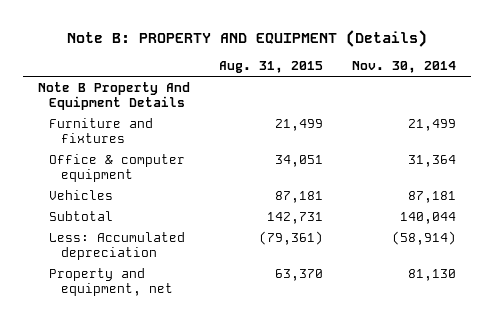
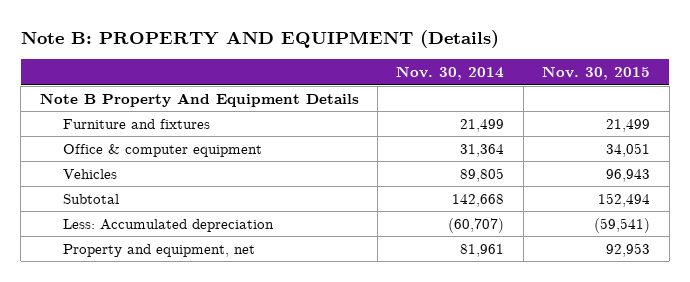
[218,60,323,73] Aug. 31, 2015 -> none
none -> [542,66,651,81] Nov. 30, 2015
[408,190,457,203] 87,181 -> [460,167,505,182] 89,805
[400,211,457,224] 140,044 -> [452,193,505,207] 142,668
[392,230,457,245] (58,914) -> [448,217,505,233] (60,707)
[408,268,457,281] 81,130 -> [460,243,505,257] 81,961

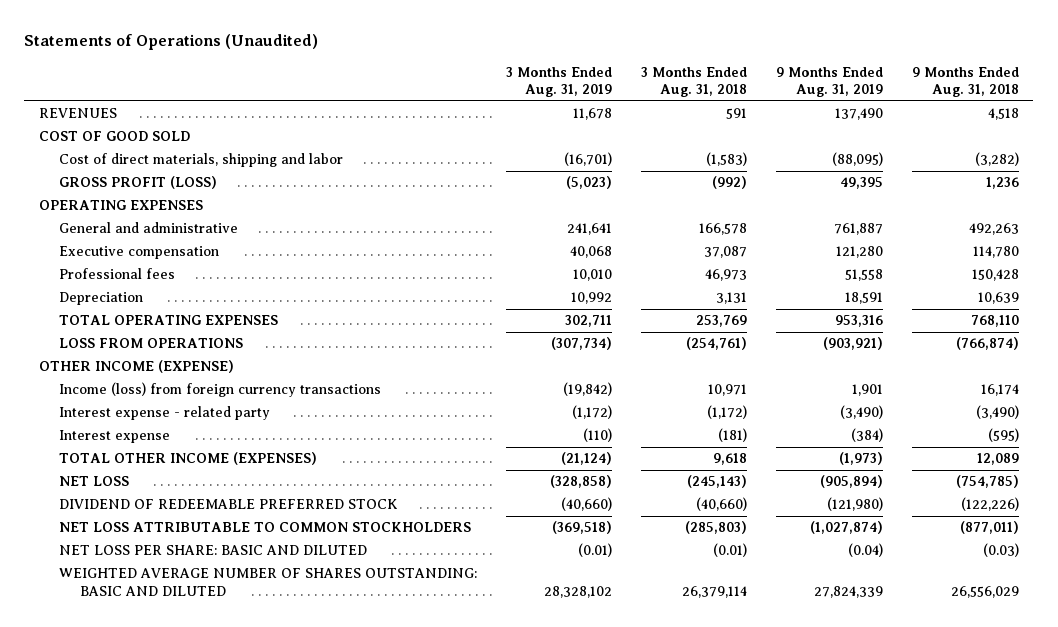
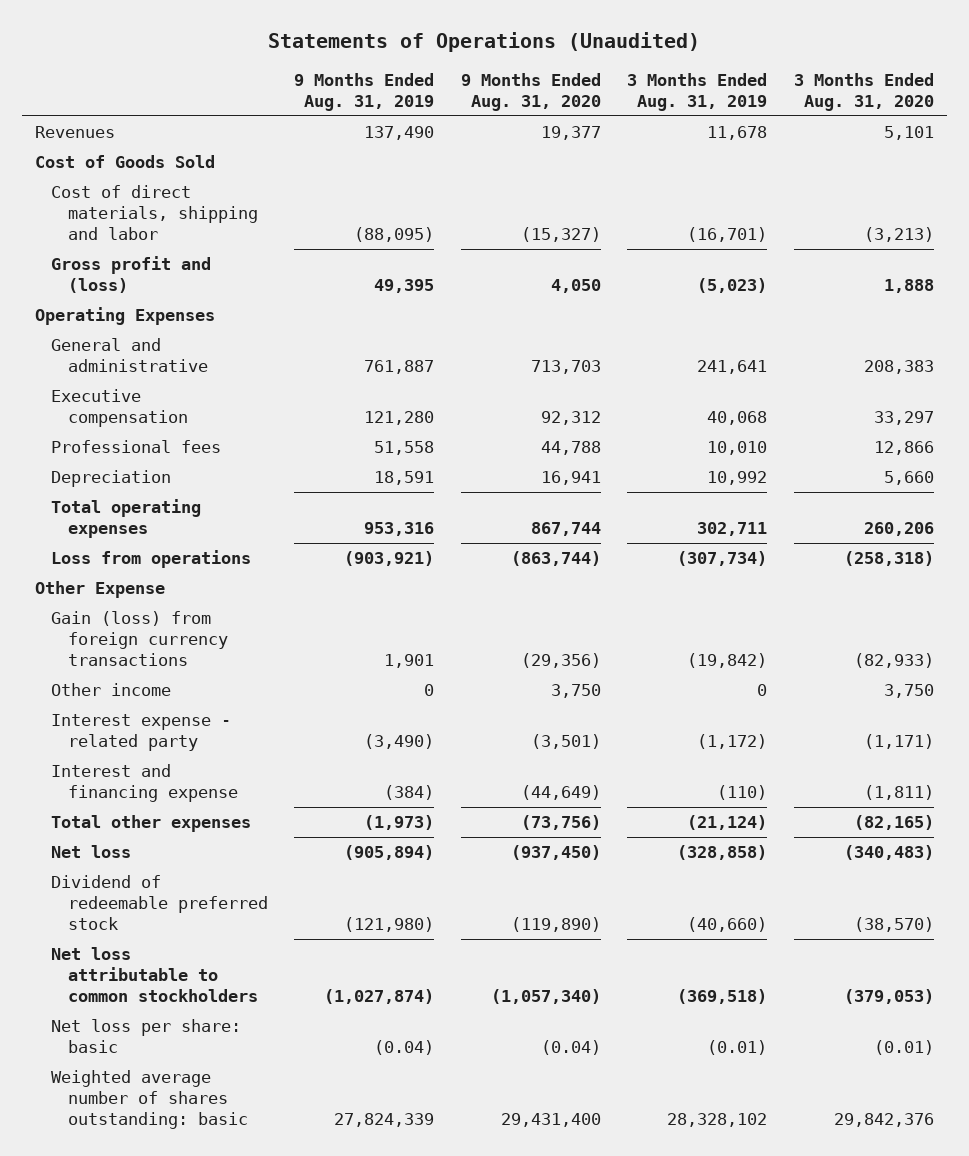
[640,66,747,98] 3 Months Ended Aug. 31, 2018 -> none
[911,66,1019,98] 9 Months Ended Aug. 31, 2018 -> none
none -> [460,72,601,111] 9 Months Ended Aug. 31, 2020
none -> [793,72,934,111] 3 Months Ended Aug. 31, 2020
[38,108,117,119] REVENUES -> [34,126,115,139] Revenues
[38,131,190,142] COST OF GOOD SOLD -> [34,155,215,169] Cost of Goods Sold
[59,176,218,190] GROSS PROFIT (LOSS) -> [51,256,212,294] Gross profit and (loss)
[38,200,203,211] OPERATING EXPENSES -> [34,307,215,326] Operating Expenses
[59,315,279,326] TOTAL OPERATING EXPENSES -> [51,499,202,539] Total operating expenses
[59,338,244,349] LOSS FROM OPERATIONS -> [51,550,252,569] Loss from operations
[38,360,234,374] OTHER INCOME (EXPENSE) -> [34,581,165,599] Other Expense
[59,382,382,398] Income (loss) from foreign currency transactions -> [51,611,229,666] Gain (loss) from foreign currency transactions
none -> [51,683,172,697] Other income
[59,430,171,444] Interest expense -> [51,764,239,803] Interest and financing expense
[59,452,318,466] TOTAL OTHER INCOME (EXPENSES) -> [51,815,252,833] Total other expenses
[59,476,130,487] NET LOSS -> [51,845,132,859] Net loss
[59,499,399,510] DIVIDEND OF REDEEMABLE PREFERRED STOCK -> [51,875,269,930] Dividend of redeemable preferred stock
[59,522,472,533] NET LOSS ATTRIBUTABLE TO COMMON STOCKHOLDERS -> [51,947,259,1002] Net loss attributable to common stockholders
[59,545,368,556] NET LOSS PER SHARE: BASIC AND DILUTED -> [51,1019,242,1054] Net loss per share: basic
[59,568,478,596] WEIGHTED AVERAGE NUMBER OF SHARES OUTSTANDING: BASIC AND DILUTED -> [51,1070,249,1129] Weighted average number of shares outstanding: basic

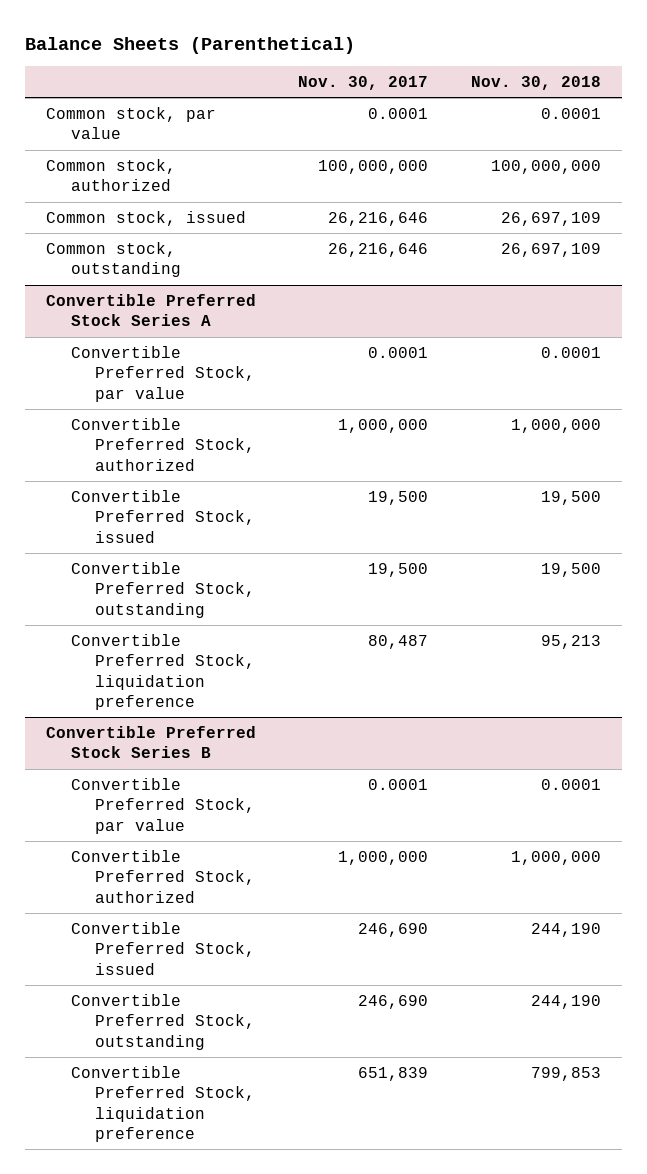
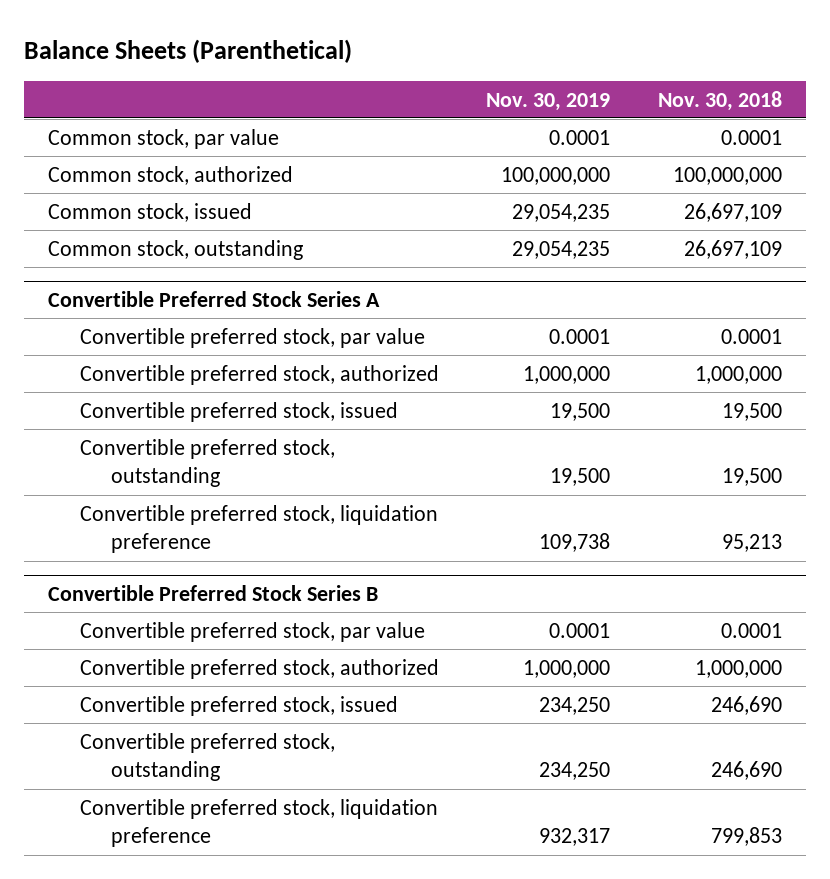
[298,75,429,90] Nov. 30, 2017 -> none
none -> [486,92,611,111] Nov. 30, 2019
[70,345,256,402] Convertible Preferred Stock, par value -> [79,327,425,348] Convertible preferred stock, par value
[70,417,256,471] Convertible Preferred Stock, authorized -> [79,364,439,385] Convertible preferred stock, authorized
[70,489,256,543] Convertible Preferred Stock, issued -> [79,401,398,422] Convertible preferred stock, issued
[70,561,256,618] Convertible Preferred Stock, outstanding -> [79,438,335,488] Convertible preferred stock, outstanding
[70,633,256,710] Convertible Preferred Stock, liquidation preference -> [79,504,438,554] Convertible preferred stock, liquidation preference
[70,777,256,834] Convertible Preferred Stock, par value -> [79,621,425,642] Convertible preferred stock, par value
[70,849,256,903] Convertible Preferred Stock, authorized -> [79,658,439,679] Convertible preferred stock, authorized
[70,921,256,975] Convertible Preferred Stock, issued -> [79,695,398,716] Convertible preferred stock, issued
[530,922,601,937] 244,190 -> [711,695,783,715] 246,690
[70,993,256,1050] Convertible Preferred Stock, outstanding -> [79,732,335,782] Convertible preferred stock, outstanding
[530,994,601,1009] 244,190 -> [711,761,783,781] 246,690
[70,1065,256,1142] Convertible Preferred Stock, liquidation preference -> [79,798,438,848] Convertible preferred stock, liquidation preference

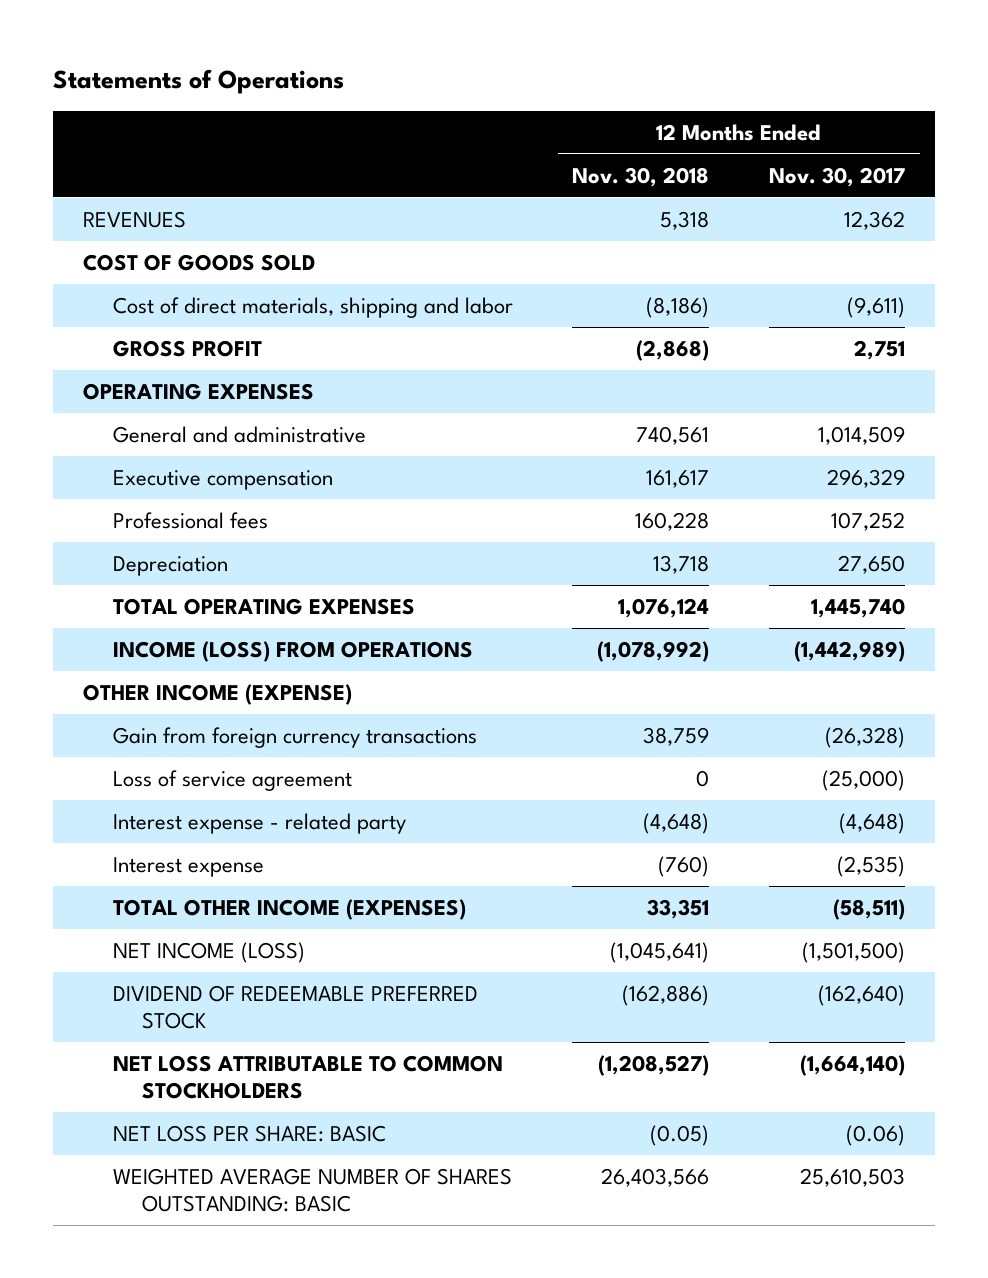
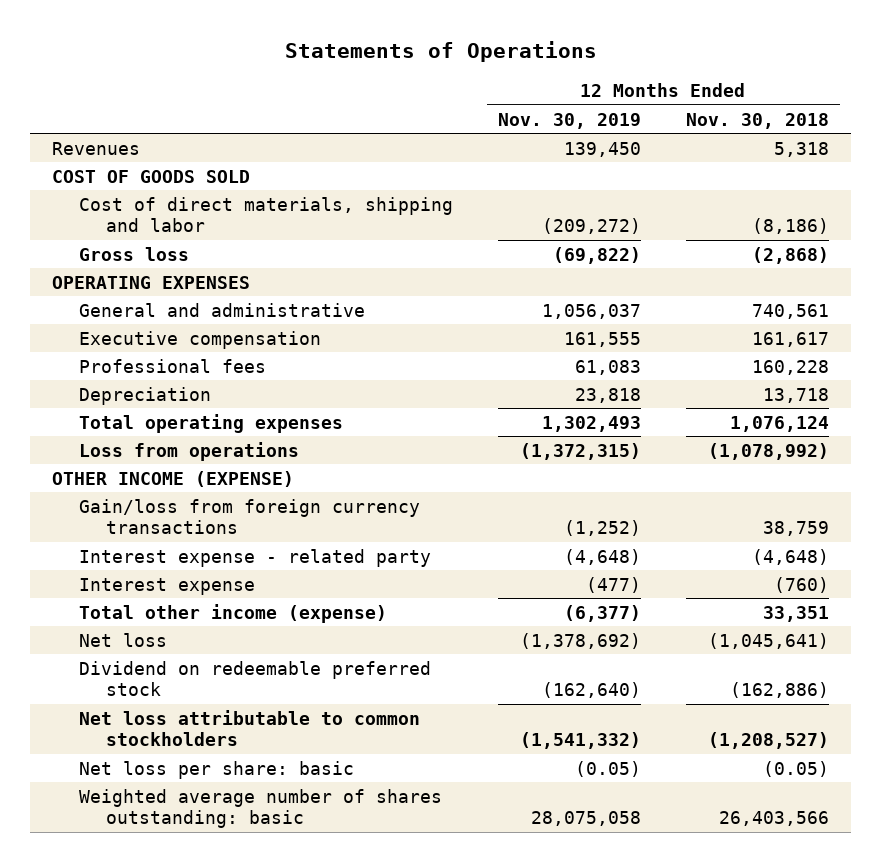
[769,166,906,187] Nov. 30, 2017 -> none
none -> [498,112,642,129] Nov. 30, 2019
[83,210,187,228] REVENUES -> [52,141,141,155] Revenues
[112,339,262,357] GROSS PROFIT -> [79,246,190,261] Gross loss
[112,597,415,615] TOTAL OPERATING EXPENSES -> [79,413,344,433] Total operating expenses
[112,640,473,662] INCOME (LOSS) FROM OPERATIONS -> [79,441,300,461] Loss from operations
[112,769,352,791] Loss of service agreement -> none
[112,726,477,748] Gain from foreign currency transactions -> [79,498,421,534] Gain/loss from foreign currency transactions
[112,898,466,920] TOTAL OTHER INCOME (EXPENSES) -> [79,603,388,623] Total other income (expense)
[112,941,305,963] NET INCOME (LOSS) -> [79,632,168,647] Net loss
[112,984,478,1030] DIVIDEND OF REDEEMABLE PREFERRED STOCK -> [79,660,432,696] Dividend on redeemable preferred stock
[112,1054,503,1100] NET LOSS ATTRIBUTABLE TO COMMON STOCKHOLDERS -> [79,709,421,746] Net loss attributable to common stockholders
[112,1124,386,1142] NET LOSS PER SHARE: BASIC -> [79,760,355,779] Net loss per share: basic
[112,1167,512,1213] WEIGHTED AVERAGE NUMBER OF SHARES OUTSTANDING: BASIC -> [79,788,443,828] Weighted average number of shares outstanding: basic

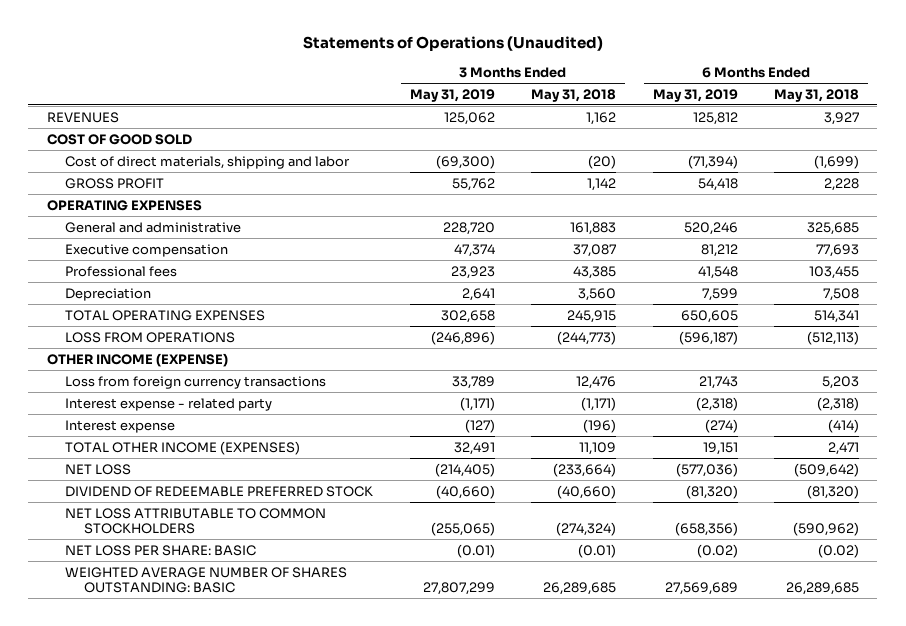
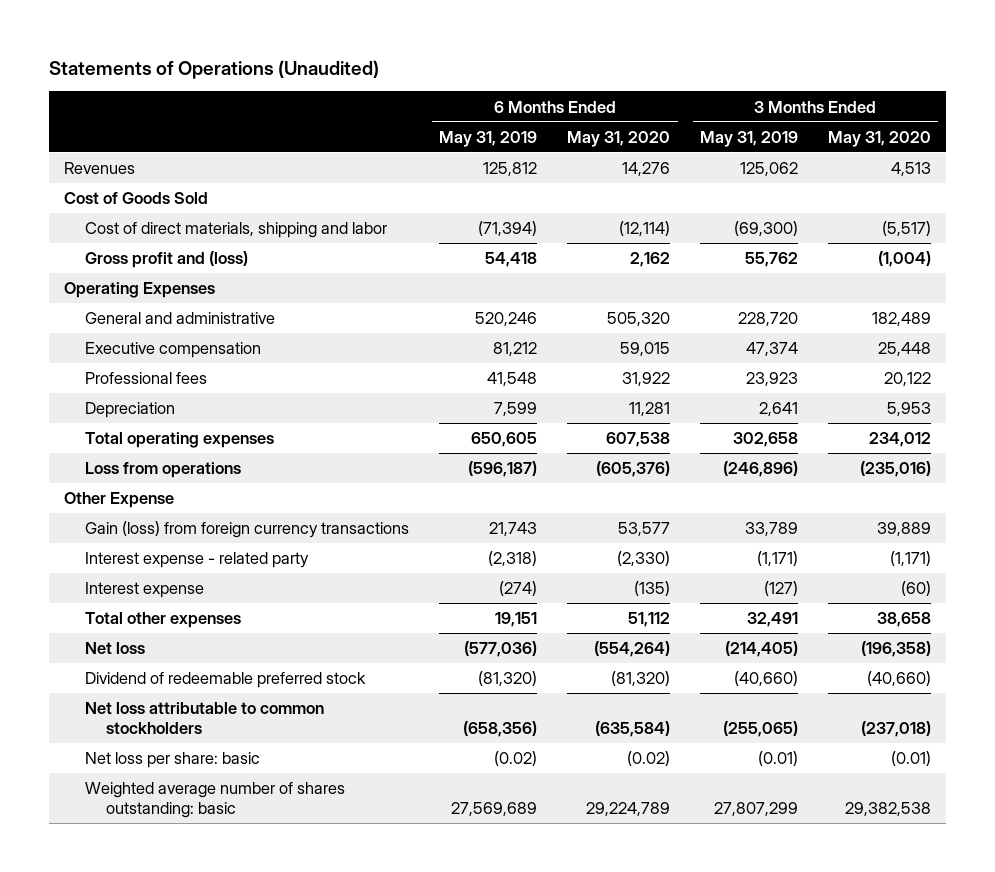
[531,88,617,102] May 31, 2018 -> none
[774,88,860,102] May 31, 2018 -> none
none -> [567,130,671,147] May 31, 2020
none -> [827,130,931,147] May 31, 2020
[46,111,119,123] REVENUES -> [64,162,136,175] Revenues
[46,133,192,145] COST OF GOOD SOLD -> [64,192,209,205] Cost of Goods Sold
[65,177,165,189] GROSS PROFIT -> [85,251,249,269] Gross profit and (loss)
[46,199,202,211] OPERATING EXPENSES -> [64,282,216,299] Operating Expenses
[65,309,266,321] TOTAL OPERATING EXPENSES -> [85,432,275,449] Total operating expenses
[65,331,236,343] LOSS FROM OPERATIONS -> [85,462,242,479] Loss from operations
[46,352,228,367] OTHER INCOME (EXPENSE) -> [64,492,175,509] Other Expense
[65,375,327,389] Loss from foreign currency transactions -> [85,521,410,539] Gain (loss) from foreign currency transactions
[65,440,301,455] TOTAL OTHER INCOME (EXPENSES) -> [85,612,242,629] Total other expenses
[65,463,132,475] NET LOSS -> [85,642,146,655] Net loss
[65,485,374,497] DIVIDEND OF REDEEMABLE PREFERRED STOCK -> [85,672,367,689] Dividend of redeemable preferred stock
[65,507,327,534] NET LOSS ATTRIBUTABLE TO COMMON STOCKHOLDERS -> [85,702,325,735] Net loss attributable to common stockholders
[65,544,257,556] NET LOSS PER SHARE: BASIC -> [85,752,261,769] Net loss per share: basic
[65,566,348,593] WEIGHTED AVERAGE NUMBER OF SHARES OUTSTANDING: BASIC -> [85,782,346,819] Weighted average number of shares outstanding: basic

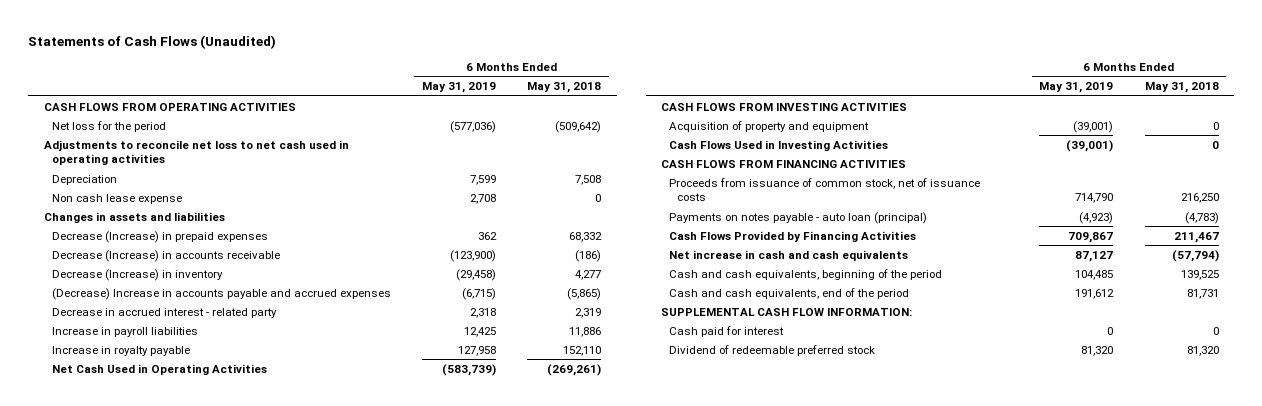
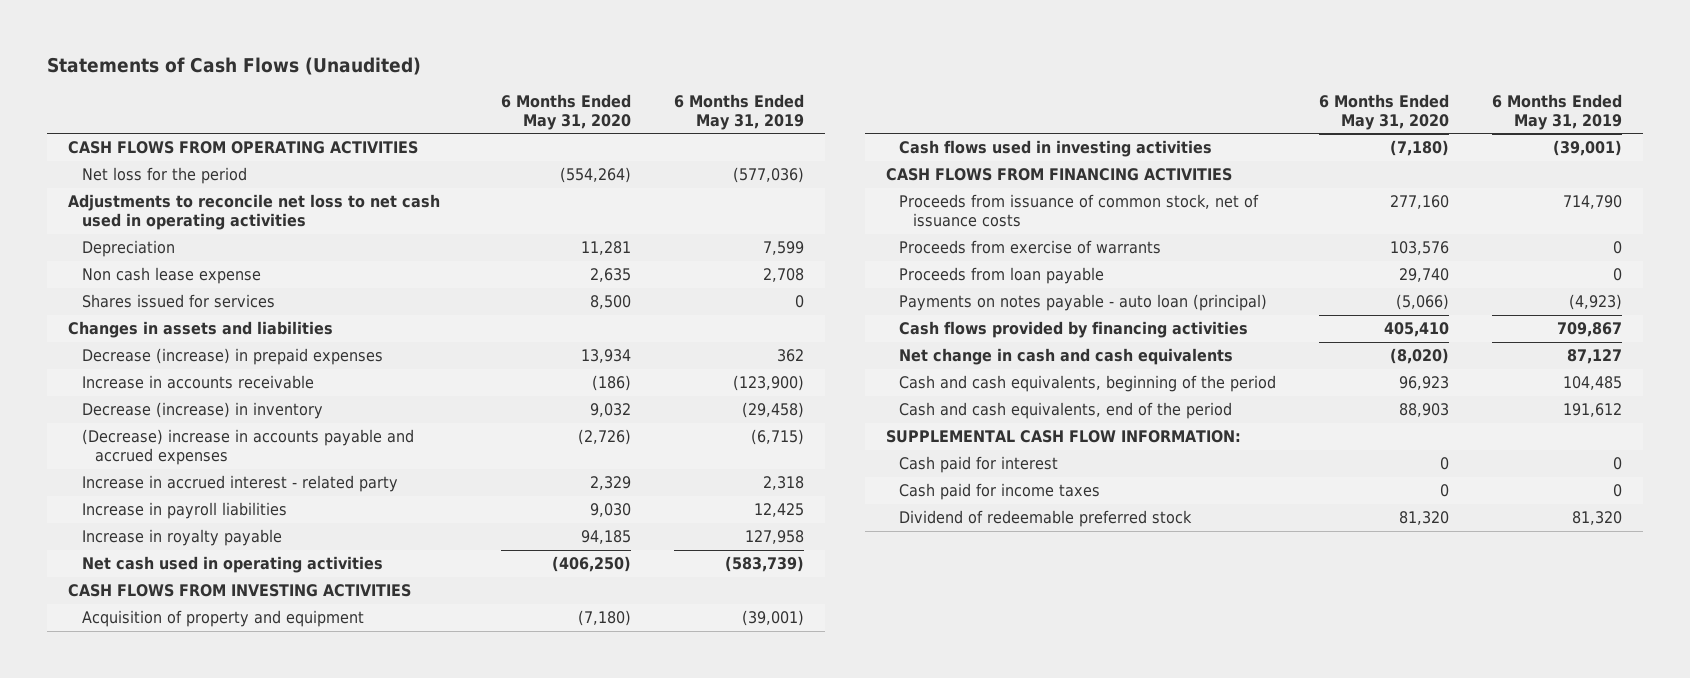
[527,82,602,94] May 31, 2018 -> none
none -> [501,93,632,130] 6 Months Ended May 31, 2020
none -> [81,294,275,309] Shares issued for services
[51,230,268,243] Decrease (Increase) in prepaid expenses -> [81,348,383,366] Decrease (increase) in prepaid expenses
[51,249,280,262] Decrease (Increase) in accounts receivable -> [81,375,314,390] Increase in accounts receivable
[51,268,223,281] Decrease (Increase) in inventory -> [81,402,323,420] Decrease (increase) in inventory
[51,287,391,300] (Decrease) Increase in accounts payable and accrued expenses -> [81,429,414,466] (Decrease) increase in accounts payable and accrued expenses
[51,307,277,318] Decrease in accrued interest - related party -> [81,475,398,493] Increase in accrued interest - related party
[51,363,267,375] Net Cash Used in Operating Activities -> [81,556,383,574] Net cash used in operating activities
[669,139,889,151] Cash Flows Used in Investing Activities -> [899,140,1213,158] Cash flows used in investing activities
none -> [899,240,1162,255] Proceeds from exercise of warrants
none -> [899,267,1105,285] Proceeds from loan payable
[669,230,917,242] Cash Flows Provided by Financing Activities -> [899,321,1249,339] Cash flows provided by financing activities
[669,249,909,261] Net increase in cash and cash equivalents -> [899,348,1234,366] Net change in cash and cash equivalents
none -> [899,483,1101,501] Cash paid for income taxes

